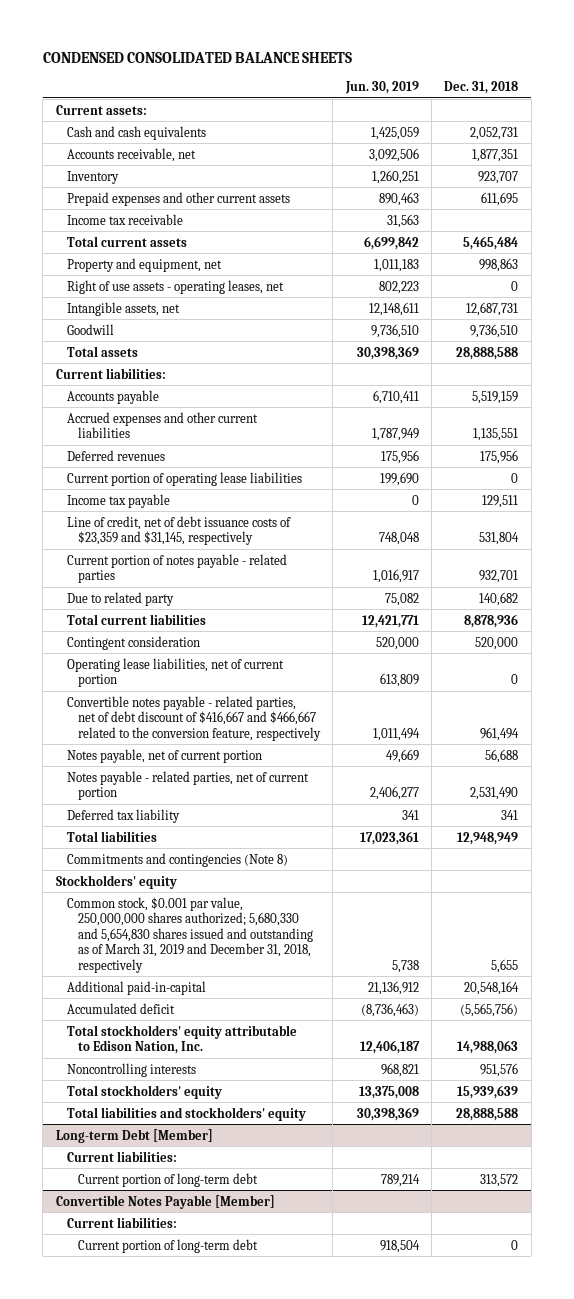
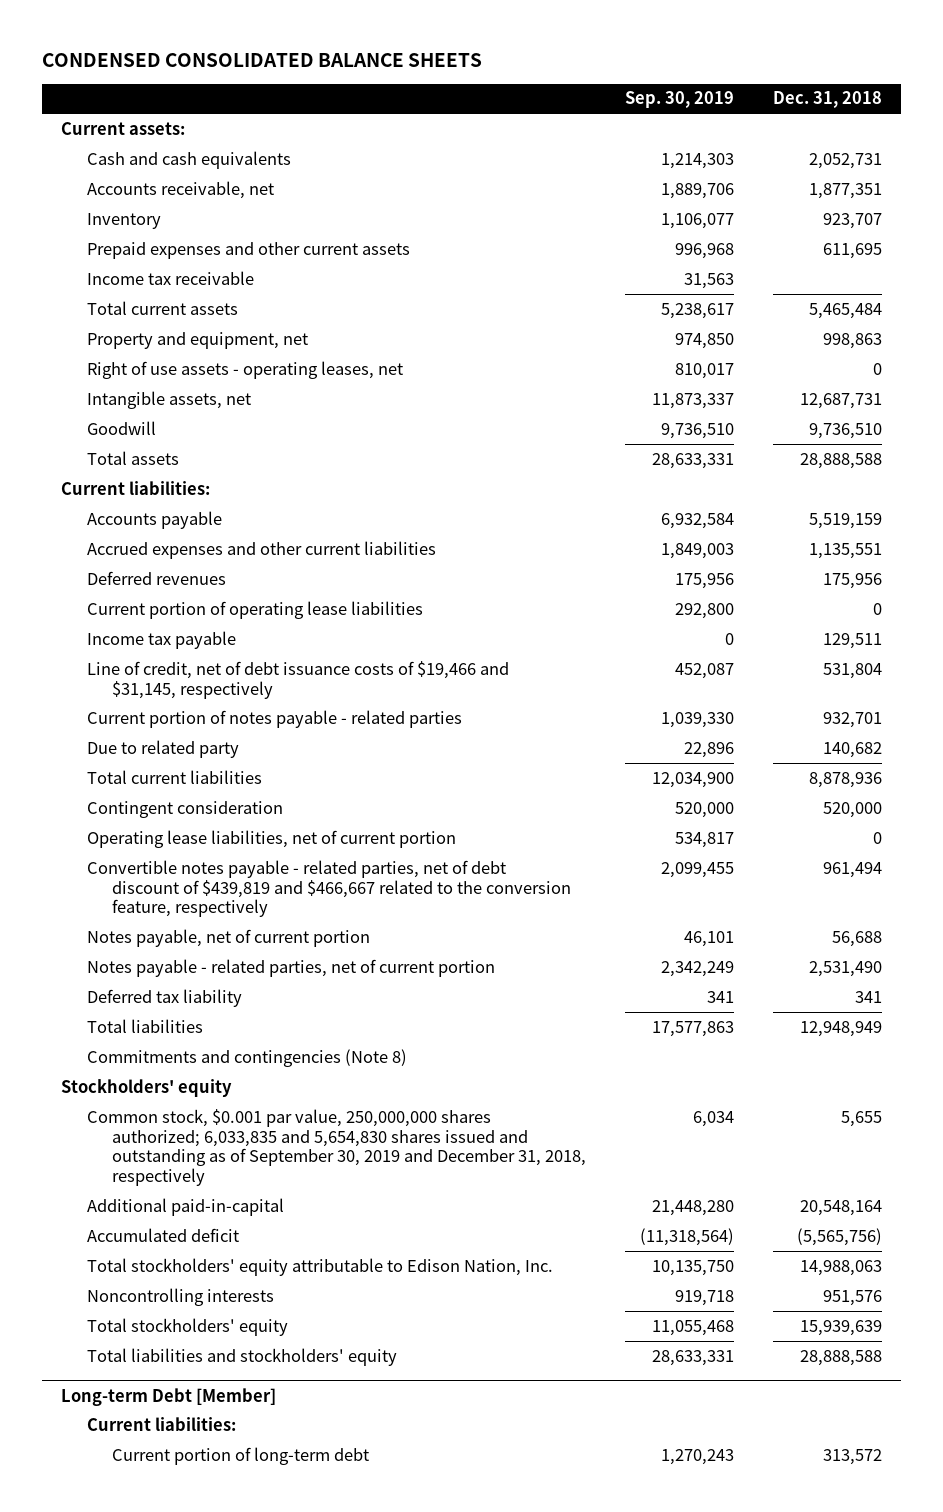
[344,81,419,95] Jun. 30, 2019 -> none
none -> [624,91,734,109] Sep. 30, 2019
[66,515,291,546] Line of credit, net of debt issuance costs of $23,359 and $31,145, respectively -> [86,660,509,699] Line of credit, net of debt issuance costs of $19,466 and $31,145, respectively
[66,695,321,741] Convertible notes payable - related parties, net of debt discount of $416,667 and $466,667 related to the conversion feature, respectively -> [86,859,571,918] Convertible notes payable - related parties, net of debt discount of $439,819 and $466,667 related to the conversion feature, respectively
[66,896,313,973] Common stock, $0.001 par value, 250,000,000 shares authorized; 5,680,330 and 5,654,830 shares issued and outstanding as of March 31, 2019 and December 31, 2018, respectively -> [86,1108,586,1187] Common stock, $0.001 par value, 250,000,000 shares authorized; 6,033,835 and 5,654,830 shares issued and outstanding as of September 30, 2019 and December 31, 2018, respectively
[55,1194,275,1209] Convertible Notes Payable [Member] -> none
[66,1216,177,1228] Current liabilities: -> none
[77,1238,258,1253] Current portion of long-term debt -> none

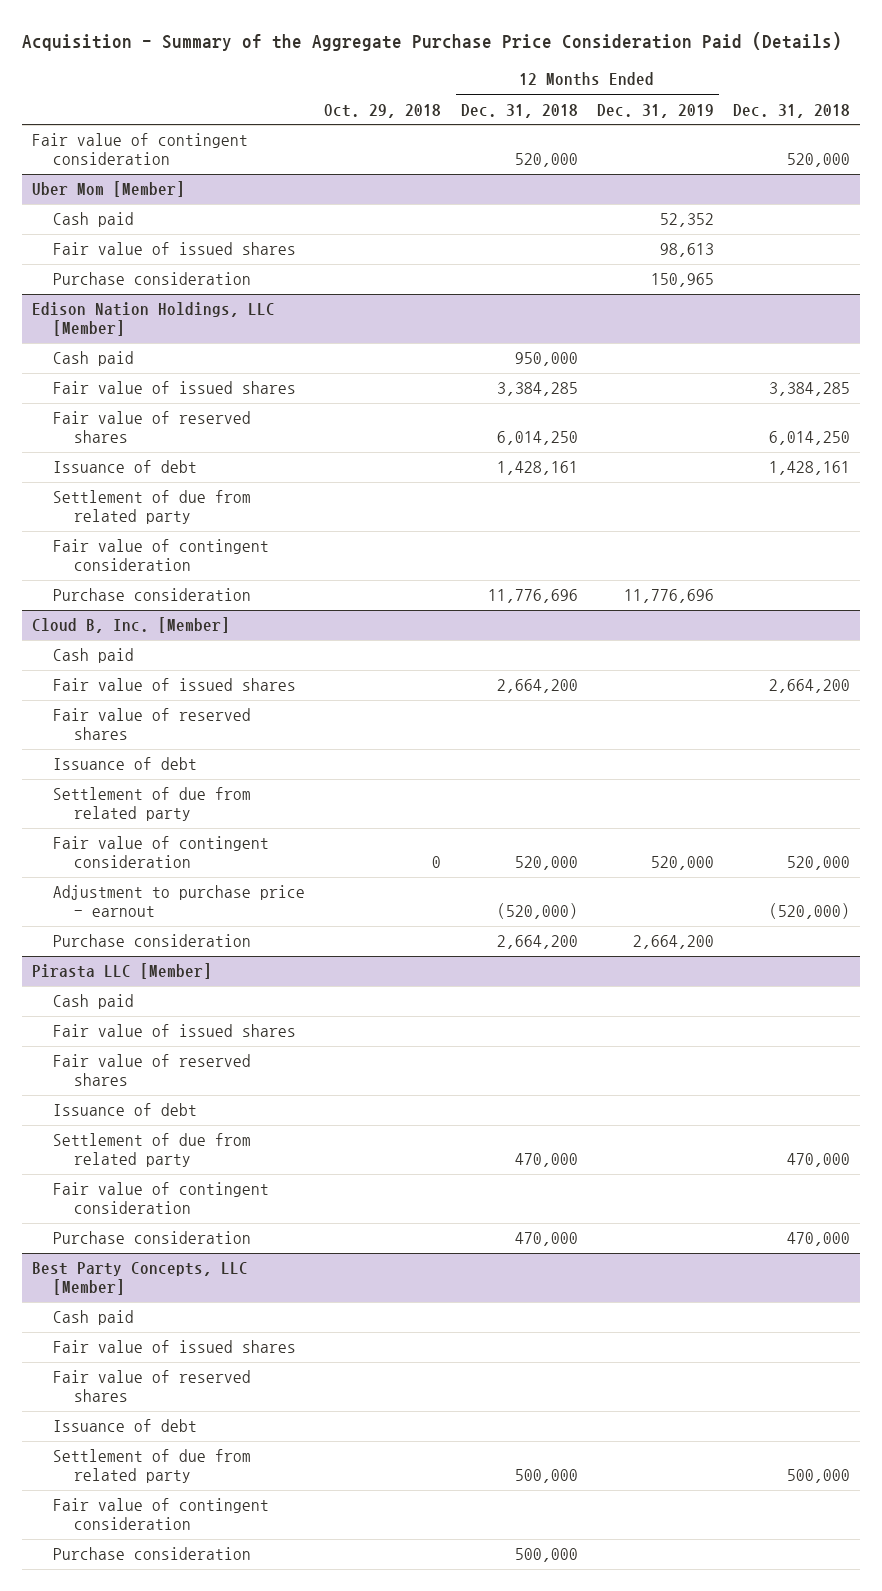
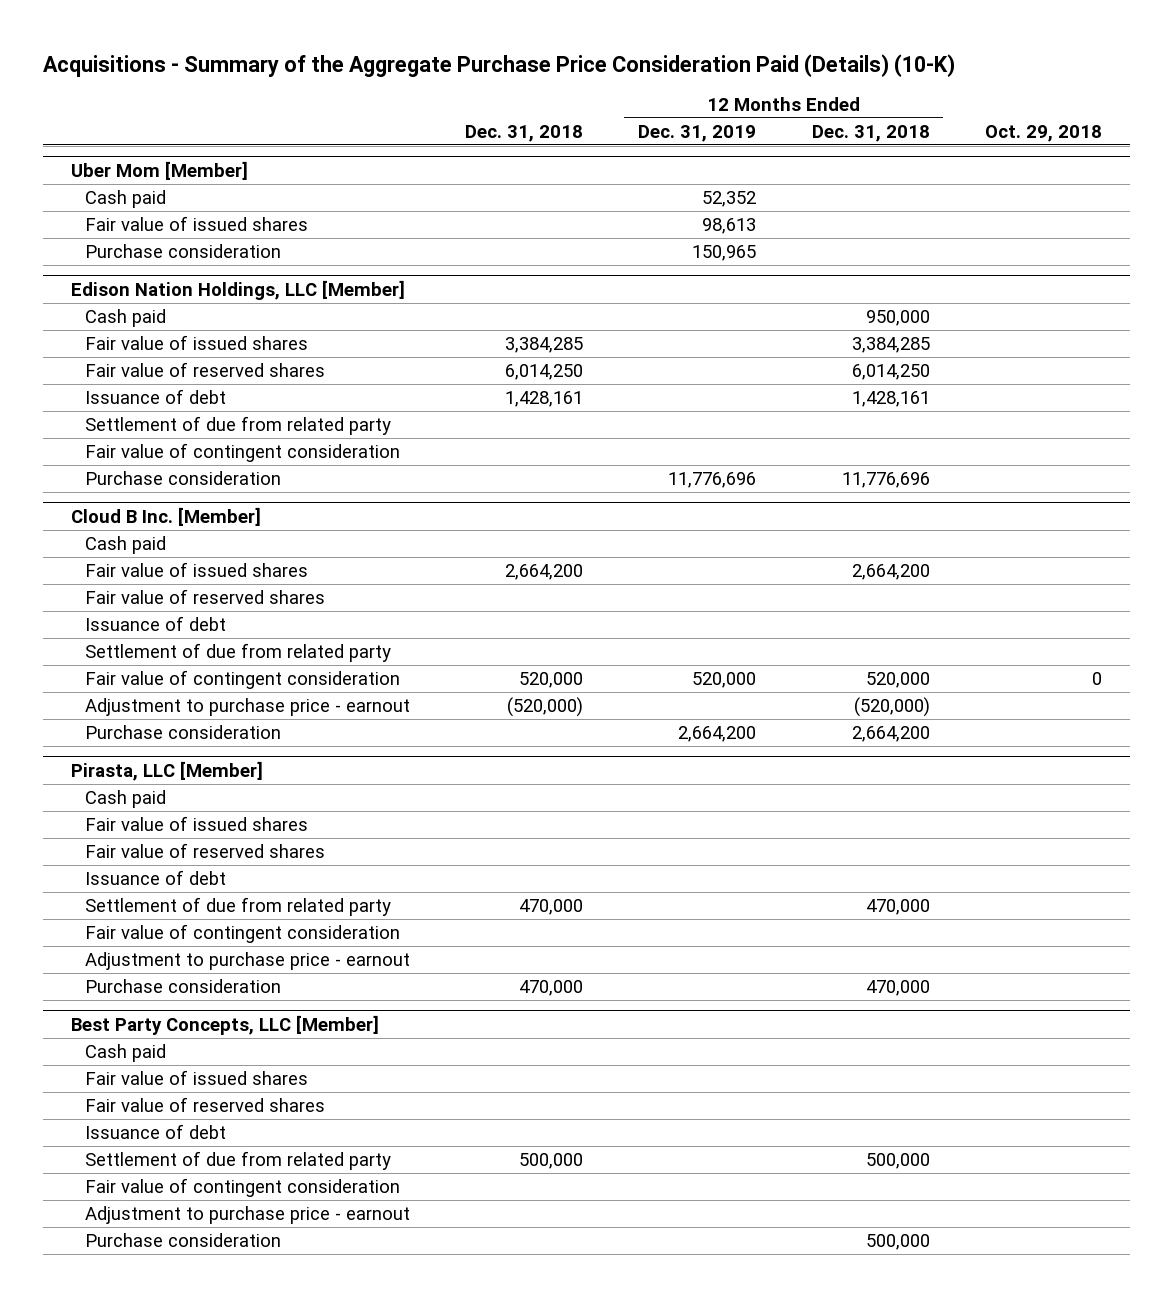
[21,32,842,52] Acquisition - Summary of the Aggregate Purchase Price Consideration Paid (Details) -> [43,54,956,78] Acquisitions - Summary of the Aggregate Purchase Price Consideration Paid (Details) (10-K)
[31,133,248,166] Fair value of contingent consideration -> none
[31,617,230,634] Cloud B, Inc. [Member] -> [70,506,261,526] Cloud B Inc. [Member]
[31,963,212,980] Pirasta LLC [Member] -> [70,760,263,781] Pirasta, LLC [Member]
none -> [84,952,410,971] Adjustment to purchase price - earnout
none -> [84,1206,410,1225] Adjustment to purchase price - earnout

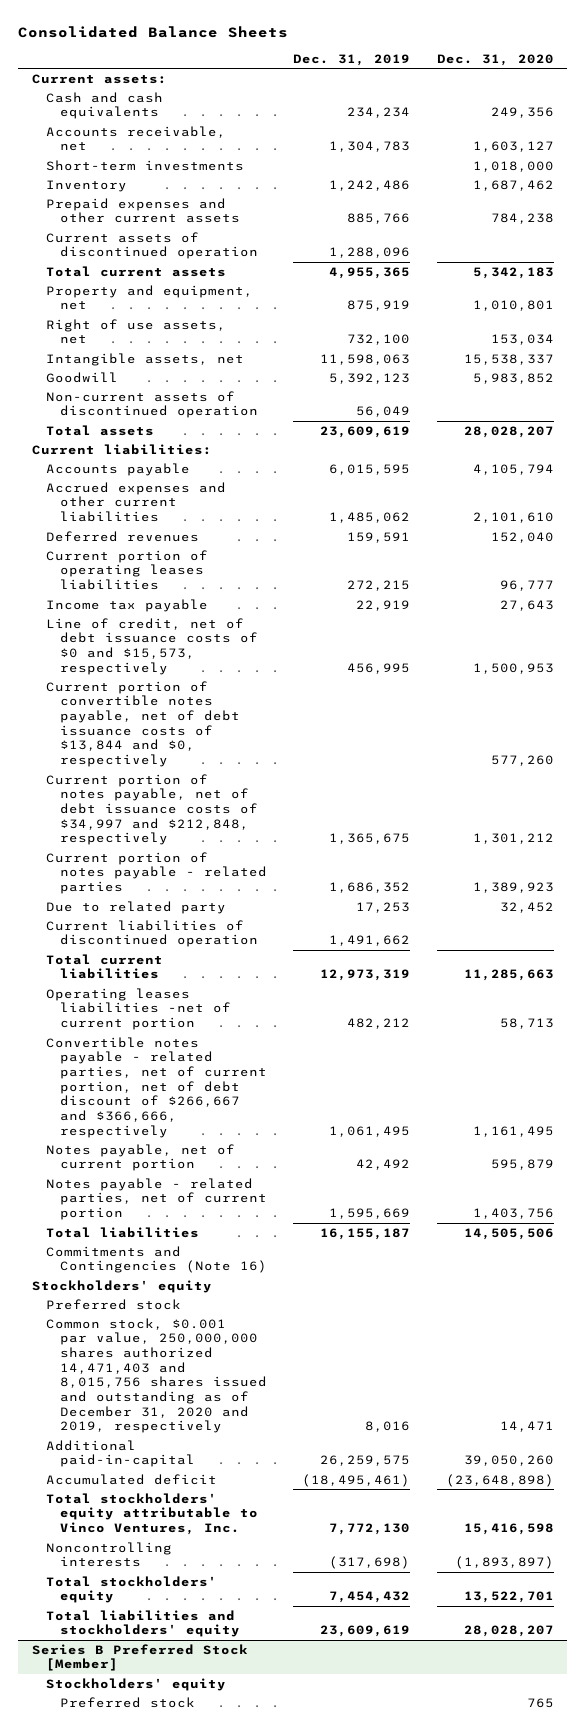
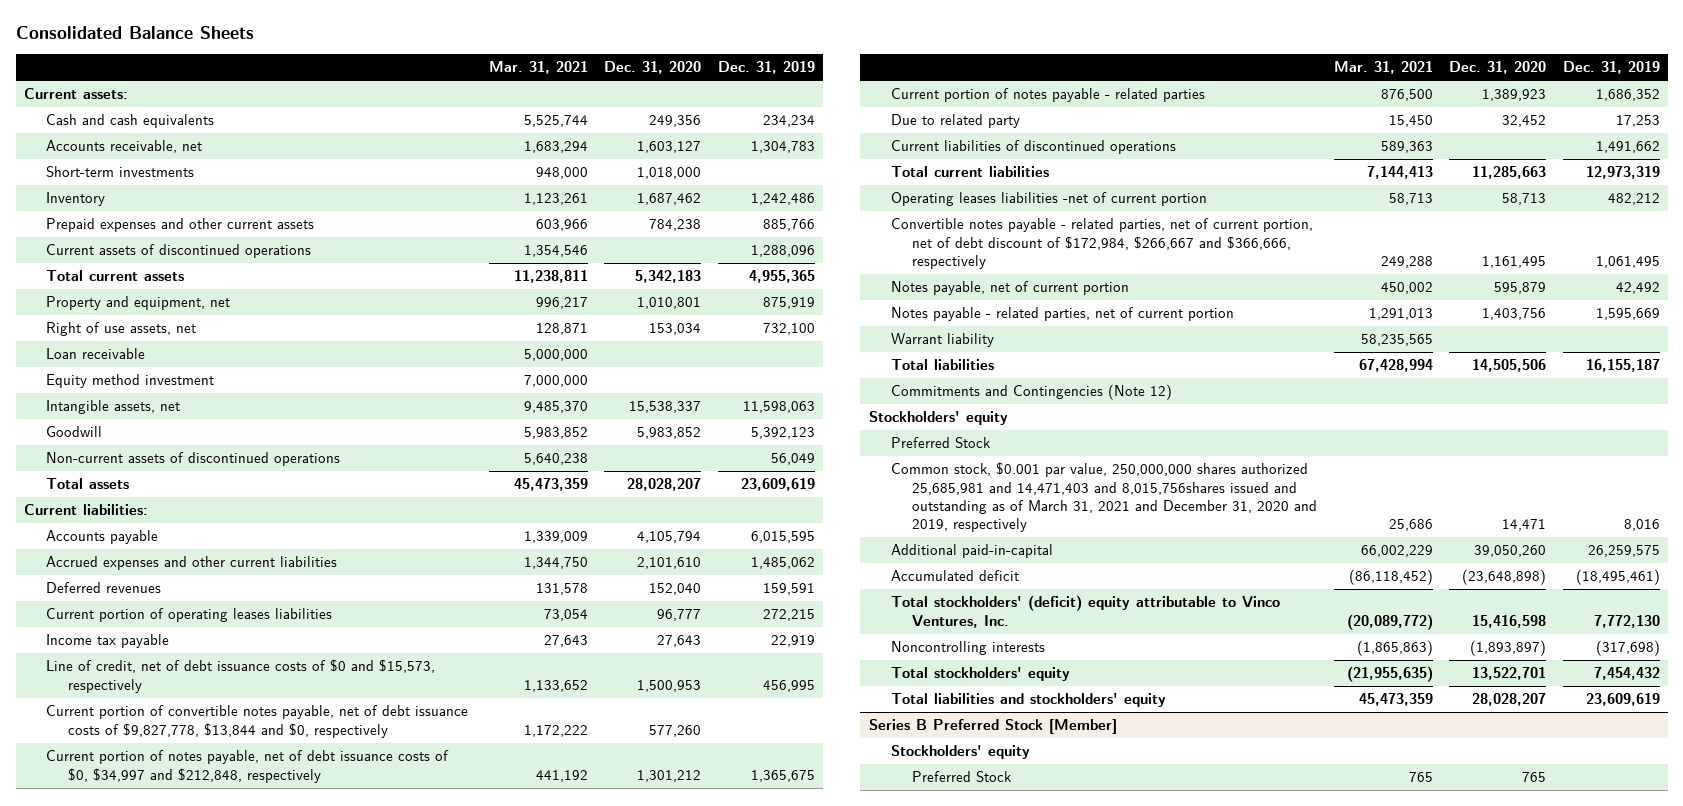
none -> [488,61,588,75] Mar. 31, 2021
[45,231,258,260] Current assets of discontinued operation -> [45,244,311,259] Current assets of discontinued operations
none -> [45,348,145,360] Loan receivable
none -> [45,374,214,389] Equity method investment
[45,390,258,419] Non-current assets of discontinued operation -> [45,452,340,467] Non-current assets of discontinued operations
[45,680,240,768] Current portion of convertible notes payable, net of debt issuance costs of $13,844 and $0, respectively -> [45,705,468,738] Current portion of convertible notes payable, net of debt issuance costs of $9,827,778, $13,844 and $0, respectively
[45,773,258,846] Current portion of notes payable, net of debt issuance costs of $34,997 and $212,848, respectively -> [45,750,449,783] Current portion of notes payable, net of debt issuance costs of $0, $34,997 and $212,848, respectively
[45,919,258,948] Current liabilities of discontinued operation -> [890,140,1176,155] Current liabilities of discontinued operations
[45,1036,267,1138] Convertible notes payable - related parties, net of current portion, net of debt discount of $266,667 and $366,666, respectively -> [890,218,1313,269] Convertible notes payable - related parties, net of current portion, net of debt discount of $172,984, $266,667 and $366,666, respectively
none -> [890,333,994,348] Warrant liability
[45,1245,267,1274] Commitments and Contingencies (Note 16) -> [890,384,1172,401] Commitments and Contingencies (Note 12)
[45,1298,181,1310] Preferred stock -> [890,437,991,449] Preferred Stock
[45,1317,267,1434] Common stock, $0.001 par value, 250,000,000 shares authorized 14,471,403 and 8,015,756 shares issued and outstanding as of December 31, 2020 and 2019, respectively -> [890,462,1318,533] Common stock, $0.001 par value, 250,000,000 shares authorized 25,685,981 and 14,471,403 and 8,015,756shares issued and outstanding as of March 31, 2021 and December 31, 2020 and 2019, respectively
[45,1492,258,1536] Total stockholders' equity attributable to Vinco Ventures, Inc. -> [890,595,1280,628] Total stockholders' (deficit) equity attributable to Vinco Ventures, Inc.
[59,1696,195,1708] Preferred stock -> [912,771,1013,783] Preferred Stock

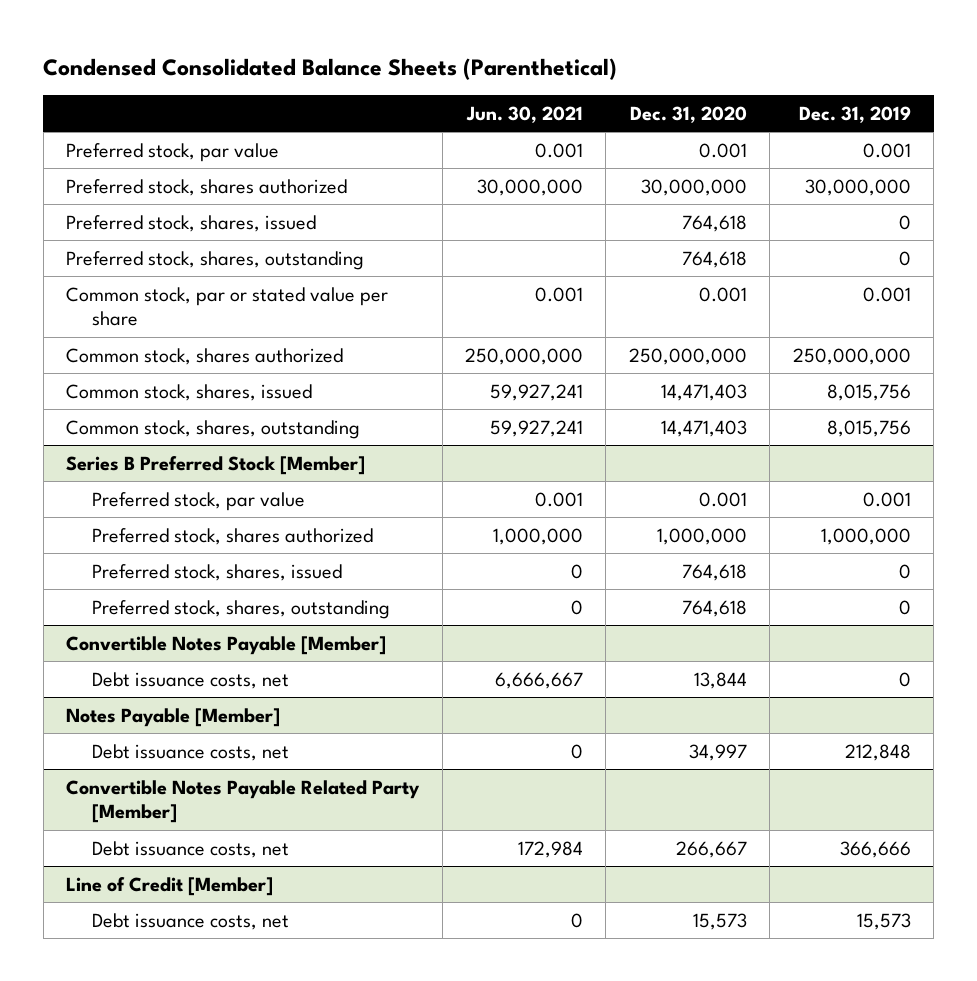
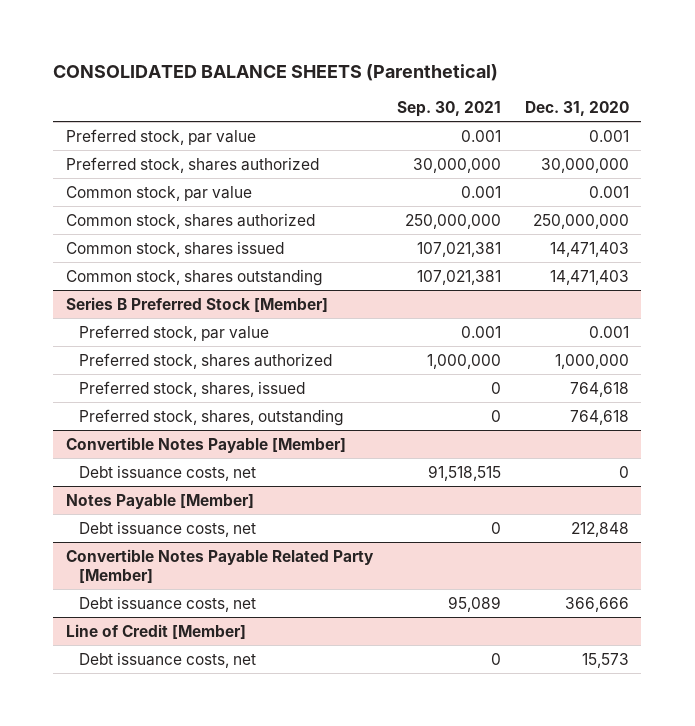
[43,57,618,80] Condensed Consolidated Balance Sheets (Parenthetical) -> [53,63,499,81] CONSOLIDATED BALANCE SHEETS (Parenthetical)
[466,105,584,123] Jun. 30, 2021 -> none
[798,105,911,123] Dec. 31, 2019 -> none
none -> [396,101,501,118] Sep. 30, 2021
[66,214,317,232] Preferred stock, shares, issued -> none
[66,250,365,270] Preferred stock, shares, outstanding -> none
[66,286,389,327] Common stock, par or stated value per share -> [65,185,252,201] Common stock, par value
[66,383,313,401] Common stock, shares, issued -> [65,240,284,257] Common stock, shares issued
[66,419,361,439] Common stock, shares, outstanding -> [65,268,323,286] Common stock, shares outstanding
[693,671,747,689] 13,844 -> [619,465,630,478] 0
[688,743,747,761] 34,997 -> [571,521,630,537] 212,848
[675,840,747,858] 266,667 -> [565,596,630,612] 366,666

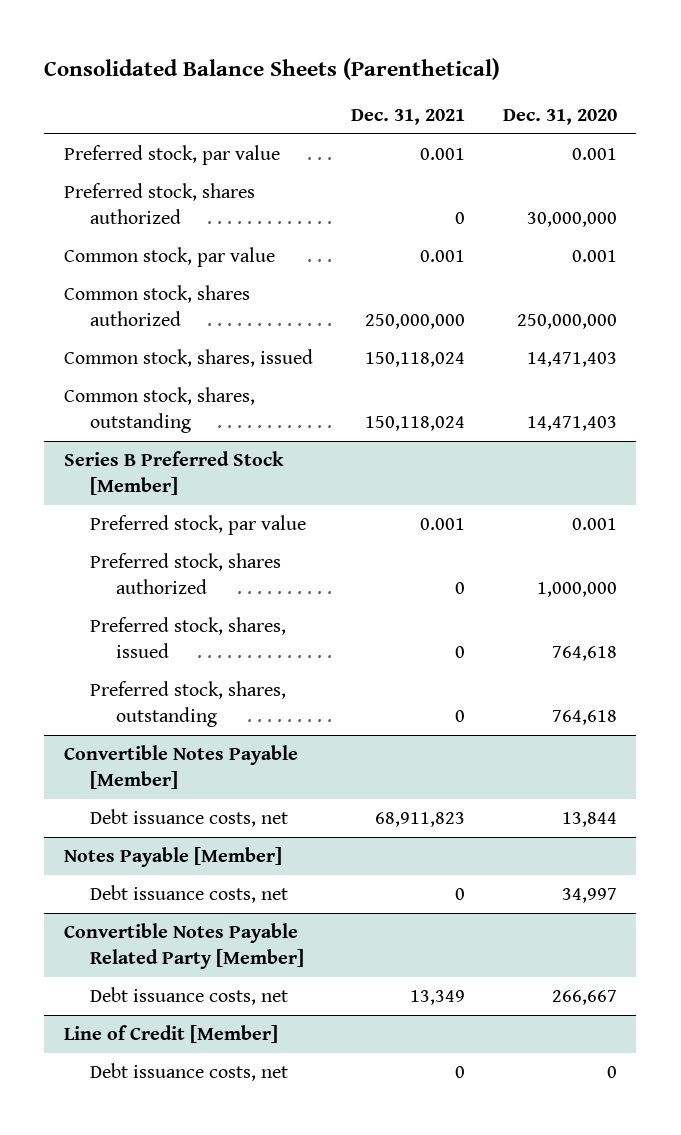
[53,63,499,81] CONSOLIDATED BALANCE SHEETS (Parenthetical) -> [44,57,501,80] Consolidated Balance Sheets (Parenthetical)
[396,101,501,118] Sep. 30, 2021 -> none
none -> [350,108,465,125] Dec. 31, 2021
[65,240,284,257] Common stock, shares issued -> [63,349,313,368] Common stock, shares, issued
[65,268,323,286] Common stock, shares outstanding -> [63,387,255,433] Common stock, shares, outstanding
[619,465,630,478] 0 -> [561,812,617,828] 13,844
[571,521,630,537] 212,848 -> [561,888,617,904] 34,997
[565,596,630,612] 366,666 -> [551,990,617,1006] 266,667
[582,652,630,668] 15,573 -> [606,1066,617,1079] 0

